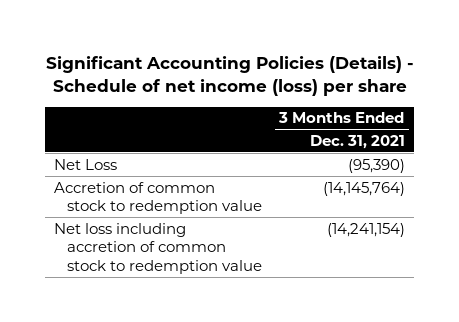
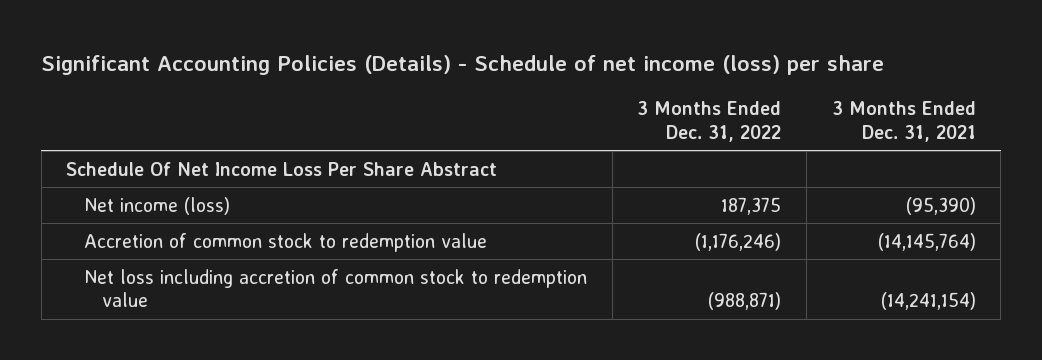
none -> [637,101,782,142] 3 Months Ended Dec. 31, 2022
none -> [66,161,498,176] Schedule Of Net Income Loss Per Share Abstract
[54,158,118,170] Net Loss -> [84,196,231,215] Net income (loss)

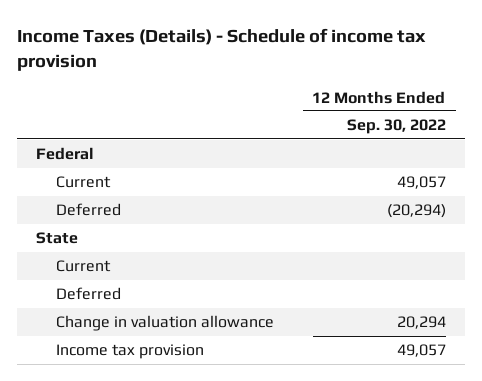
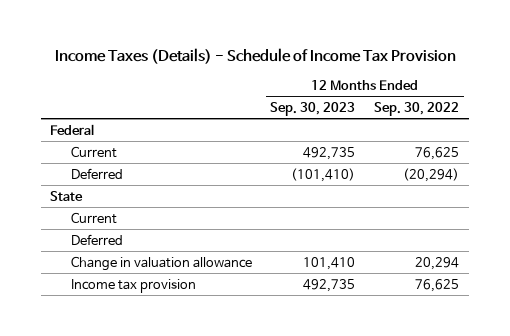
[17,28,427,72] Income Taxes (Details) - Schedule of income tax provision -> [54,48,456,65] Income Taxes (Details) - Schedule of Income Tax Provision
none -> [270,101,356,116] Sep. 30, 2023
[396,176,446,190] 49,057 -> [415,146,460,160] 76,625
[396,344,446,358] 49,057 -> [415,278,460,292] 76,625

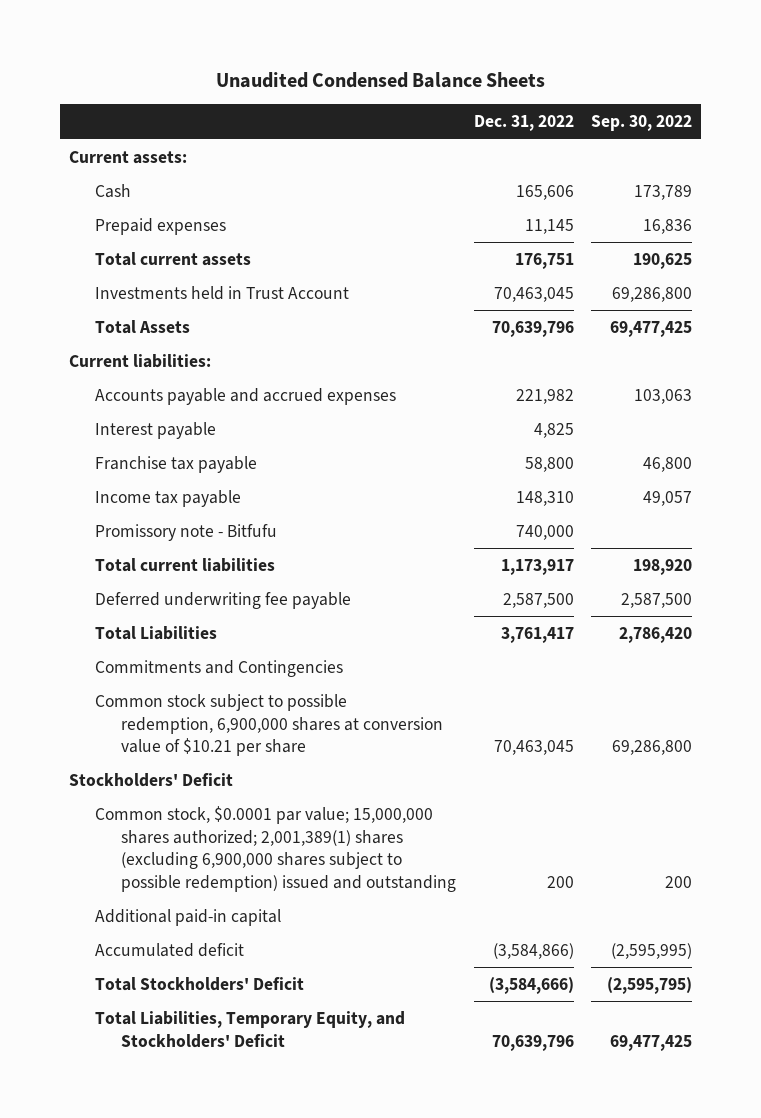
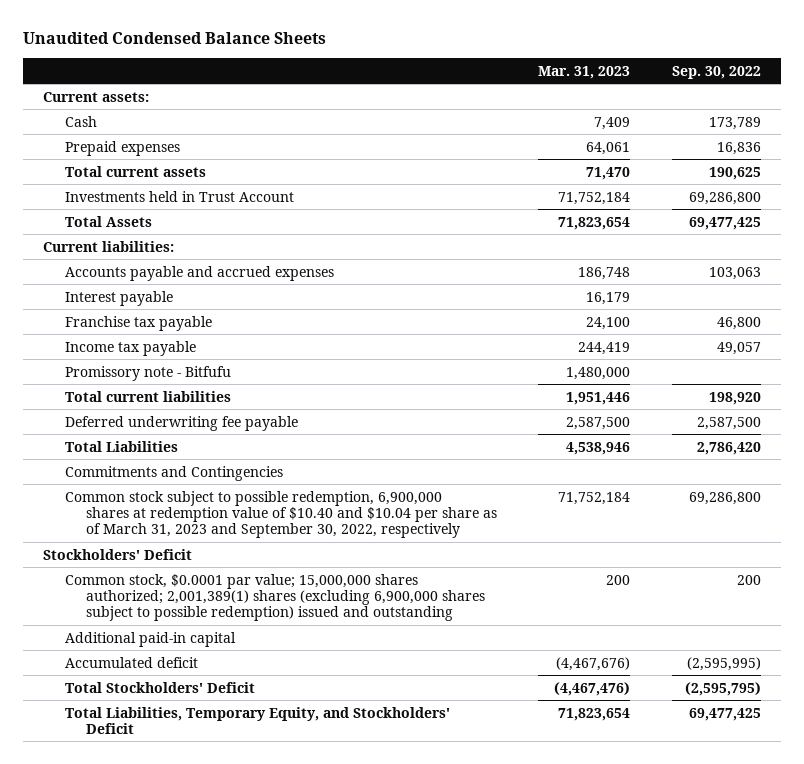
[473,115,574,132] Dec. 31, 2022 -> none
none -> [538,65,631,79] Mar. 31, 2023
[94,693,444,757] Common stock subject to possible redemption, 6,900,000 shares at conversion value of $10.21 per share -> [64,490,497,539] Common stock subject to possible redemption, 6,900,000 shares at redemption value of $10.40 and $10.04 per share as of March 31, 2023 and September 30, 2022, respectively

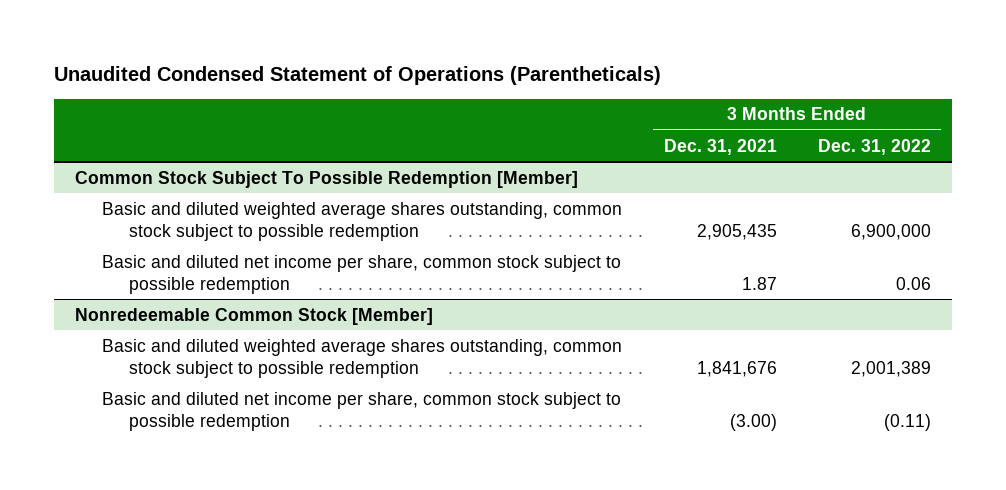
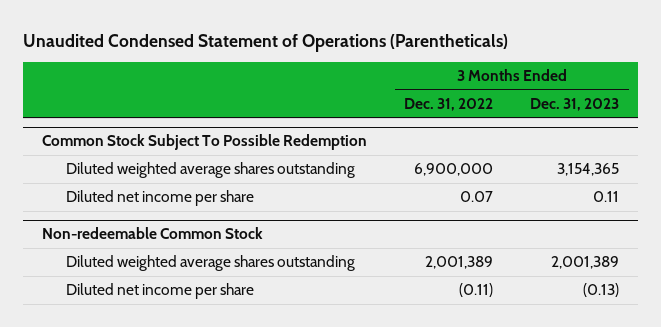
[663,138,777,155] Dec. 31, 2021 -> none
none -> [530,97,620,111] Dec. 31, 2023
[74,170,578,188] Common Stock Subject To Possible Redemption [Member] -> [41,134,367,151] Common Stock Subject To Possible Redemption
[102,201,623,241] Basic and diluted weighted average shares outstanding, common stock subject to possible redemption -> [65,162,355,179] Diluted weighted average shares outstanding
[102,254,622,294] Basic and diluted net income per share, common stock subject to possible redemption -> [65,190,254,207] Diluted net income per share
[896,276,932,290] 0.06 -> [459,191,493,203] 0.07
[74,307,433,325] Nonredeemable Common Stock [Member] -> [41,227,263,240] Non-redeemable Common Stock
[102,338,623,378] Basic and diluted weighted average shares outstanding, common stock subject to possible redemption -> [65,255,355,272] Diluted weighted average shares outstanding
[102,391,622,431] Basic and diluted net income per share, common stock subject to possible redemption -> [65,283,254,300] Diluted net income per share

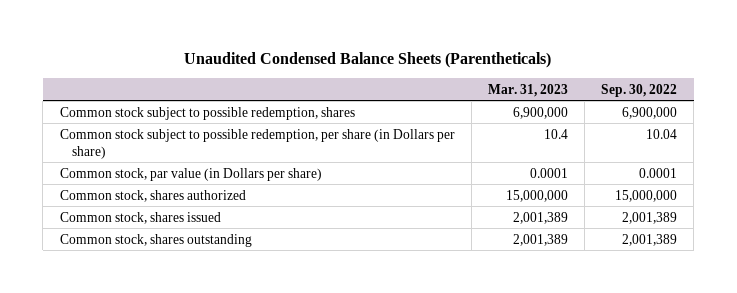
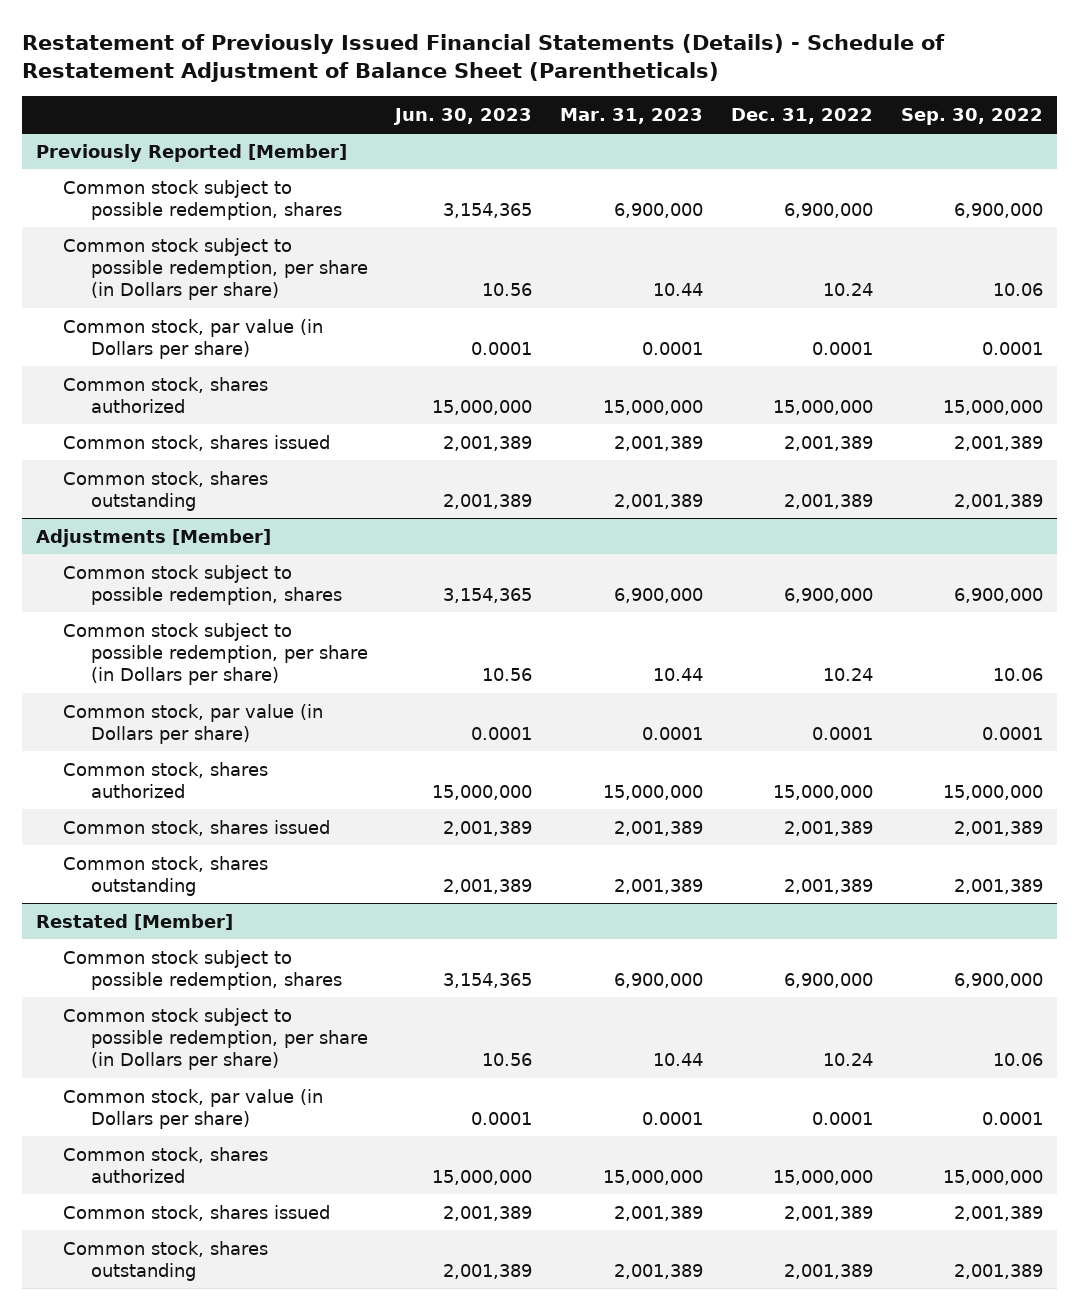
[184,52,552,69] Unaudited Condensed Balance Sheets (Parentheticals) -> [22,34,946,83] Restatement of Previously Issued Financial Statements (Details) - Schedule of Restatement Adjustment of Balance Sheet (Parentheticals)
none -> [393,107,533,125] Jun. 30, 2023
none -> [731,107,874,124] Dec. 31, 2022
none -> [36,143,348,162] Previously Reported [Member]
[543,128,568,139] 10.4 -> [653,283,704,297] 10.44
[646,128,678,139] 10.04 -> [993,283,1044,297] 10.06
none -> [36,528,272,547] Adjustments [Member]
none -> [63,564,342,606] Common stock subject to possible redemption, shares
none -> [63,622,368,686] Common stock subject to possible redemption, per share (in Dollars per share)
none -> [63,703,324,745] Common stock, par value (in Dollars per share)
none -> [63,761,269,799] Common stock, shares authorized
none -> [63,819,331,836] Common stock, shares issued
none -> [63,855,269,897] Common stock, shares outstanding
none -> [36,913,234,930] Restated [Member]
none -> [63,949,342,991] Common stock subject to possible redemption, shares
none -> [63,1007,368,1071] Common stock subject to possible redemption, per share (in Dollars per share)
none -> [63,1088,324,1130] Common stock, par value (in Dollars per share)
none -> [63,1146,269,1184] Common stock, shares authorized
none -> [63,1204,331,1221] Common stock, shares issued
none -> [63,1240,269,1282] Common stock, shares outstanding

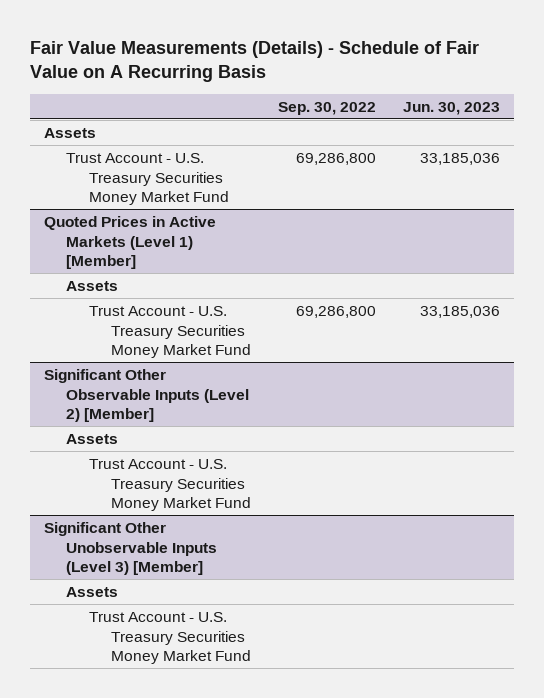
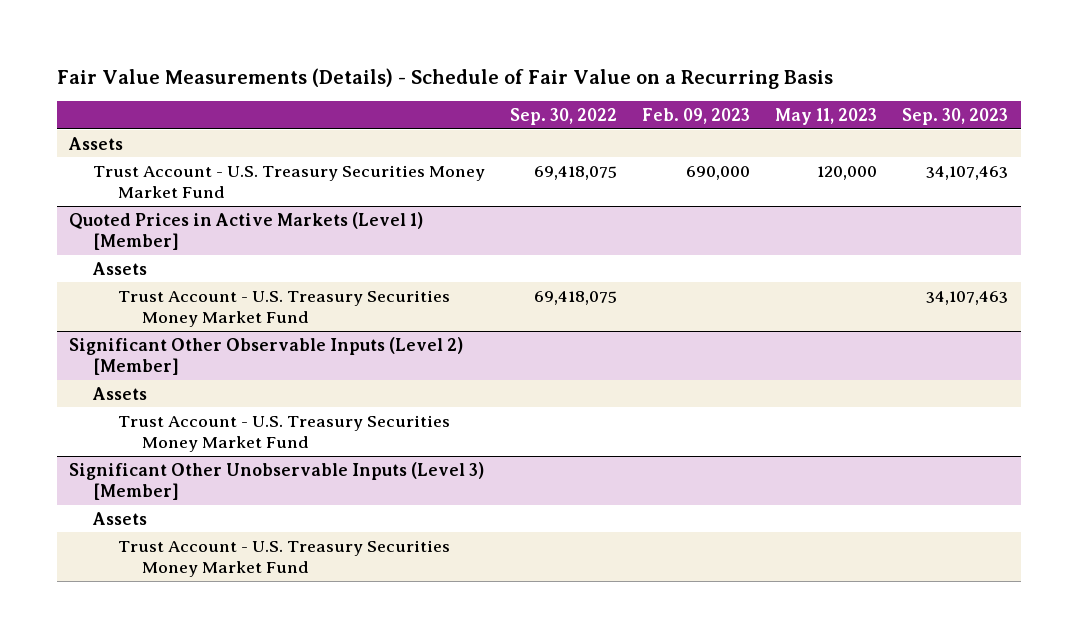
[30,41,480,83] Fair Value Measurements (Details) - Schedule of Fair Value on A Recurring Basis -> [56,67,833,89] Fair Value Measurements (Details) - Schedule of Fair Value on a Recurring Basis
[403,101,501,115] Jun. 30, 2023 -> none
none -> [642,108,751,125] Feb. 09, 2023
none -> [775,108,878,126] May 11, 2023
none -> [902,108,1009,126] Sep. 30, 2023
[296,152,377,165] 69,286,800 -> [534,165,618,180] 69,418,075
[296,305,377,318] 69,286,800 -> [534,290,618,305] 69,418,075

